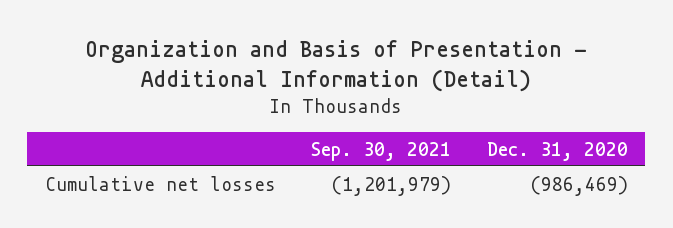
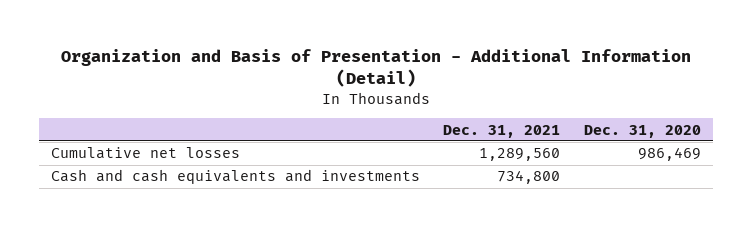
[311,141,452,161] Sep. 30, 2021 -> none
none -> [443,124,561,138] Dec. 31, 2021
[529,175,628,196] (986,469) -> [637,147,701,162] 986,469
none -> [50,169,420,185] Cash and cash equivalents and investments

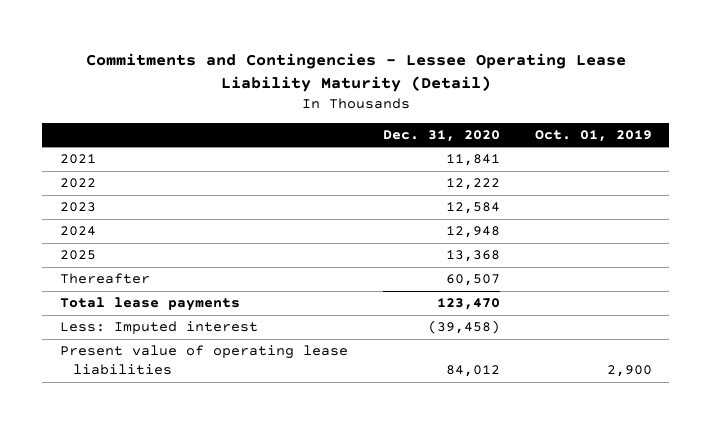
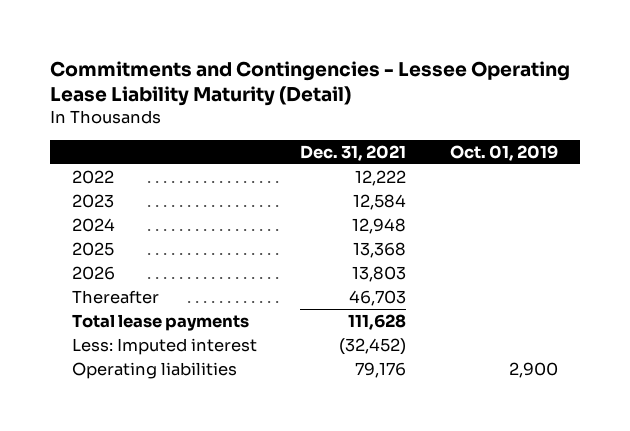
[382,129,500,142] Dec. 31, 2020 -> none
none -> [300,144,407,161] Dec. 31, 2021
[59,154,96,165] 2021 -> none
none -> [71,266,115,281] 2026
[59,345,348,376] Present value of operating lease liabilities -> [71,362,237,380] Operating liabilities

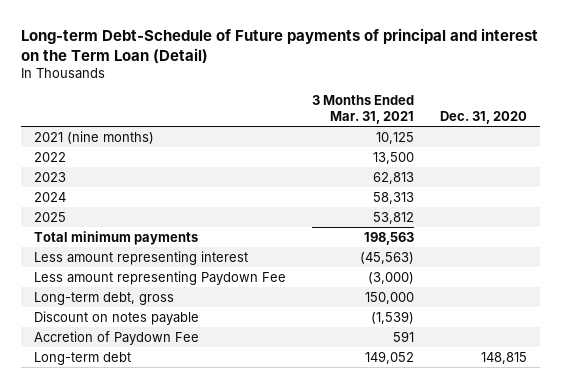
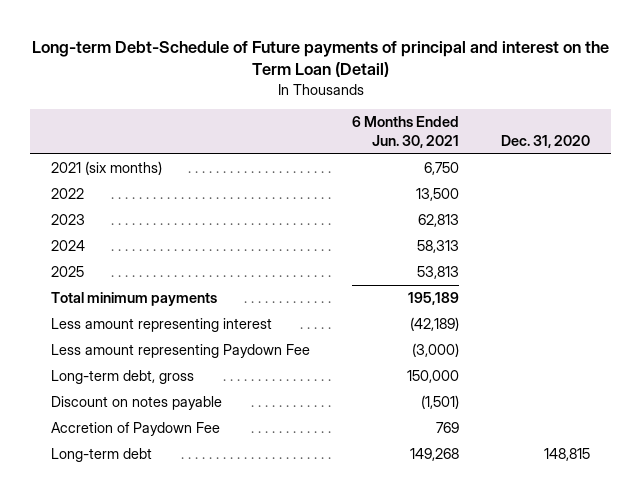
[311,95,414,124] 3 Months Ended Mar. 31, 2021 -> none
none -> [352,116,460,149] 6 Months Ended Jun. 30, 2021
[33,130,154,144] 2021 (nine months) -> [51,161,163,176] 2021 (six months)

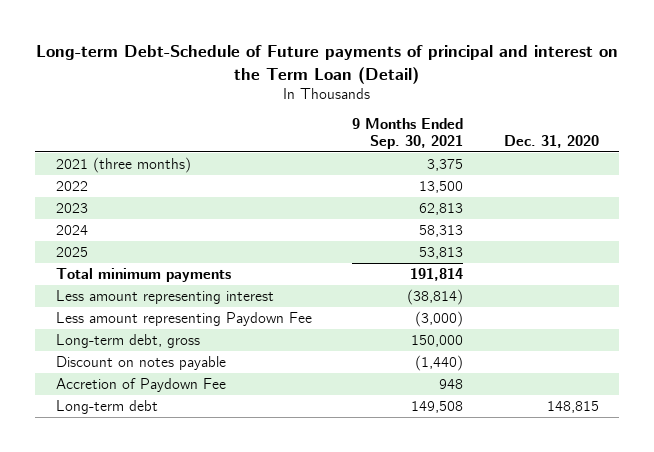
[352,116,460,149] 6 Months Ended Jun. 30, 2021 -> none
none -> [352,117,464,149] 9 Months Ended Sep. 30, 2021
[51,161,163,176] 2021 (six months) -> [55,156,191,173] 2021 (three months)

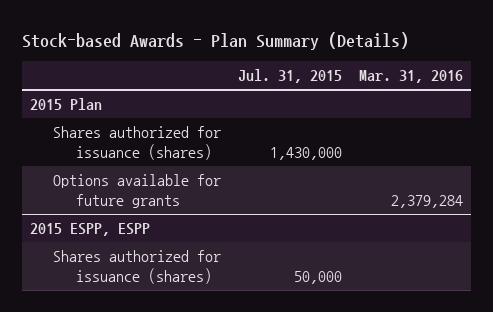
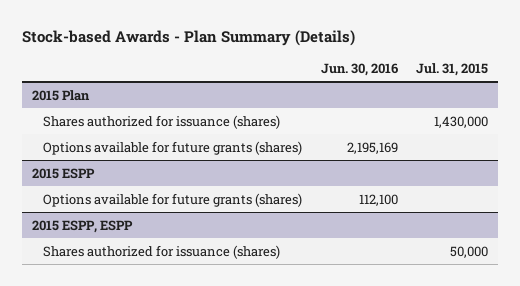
[358,70,463,84] Mar. 31, 2016 -> none
none -> [320,62,398,76] Jun. 30, 2016
[53,173,222,208] Options available for future grants -> [43,140,303,155] Options available for future grants (shares)
none -> [31,167,95,179] 2015 ESPP
none -> [43,192,303,207] Options available for future grants (shares)

